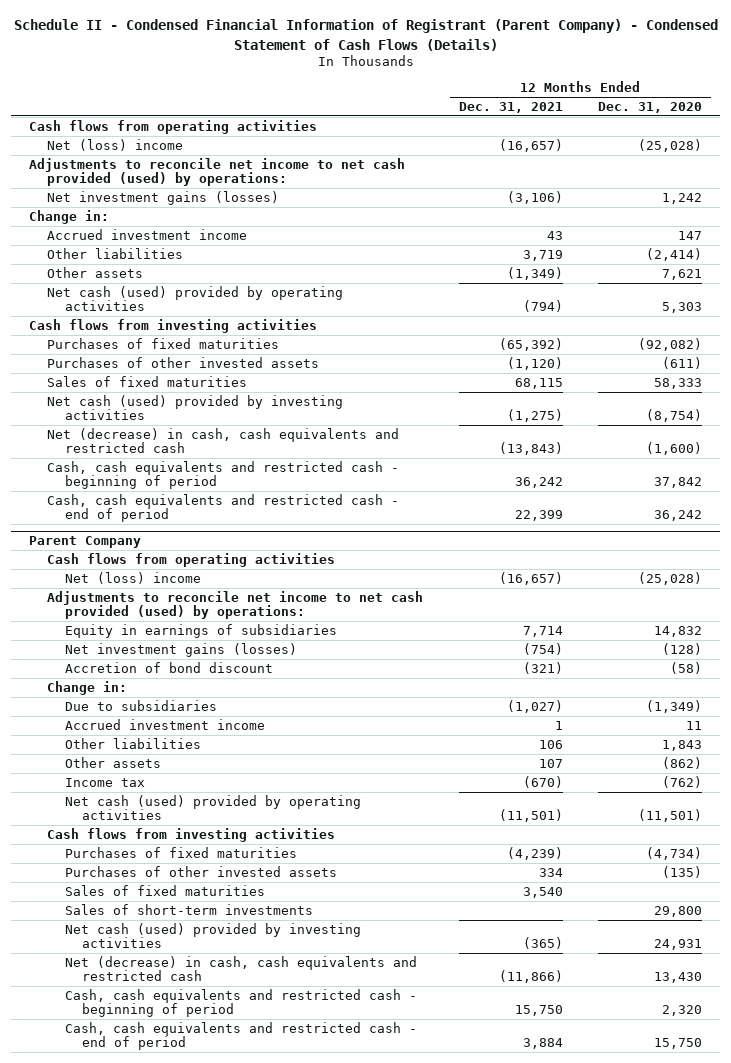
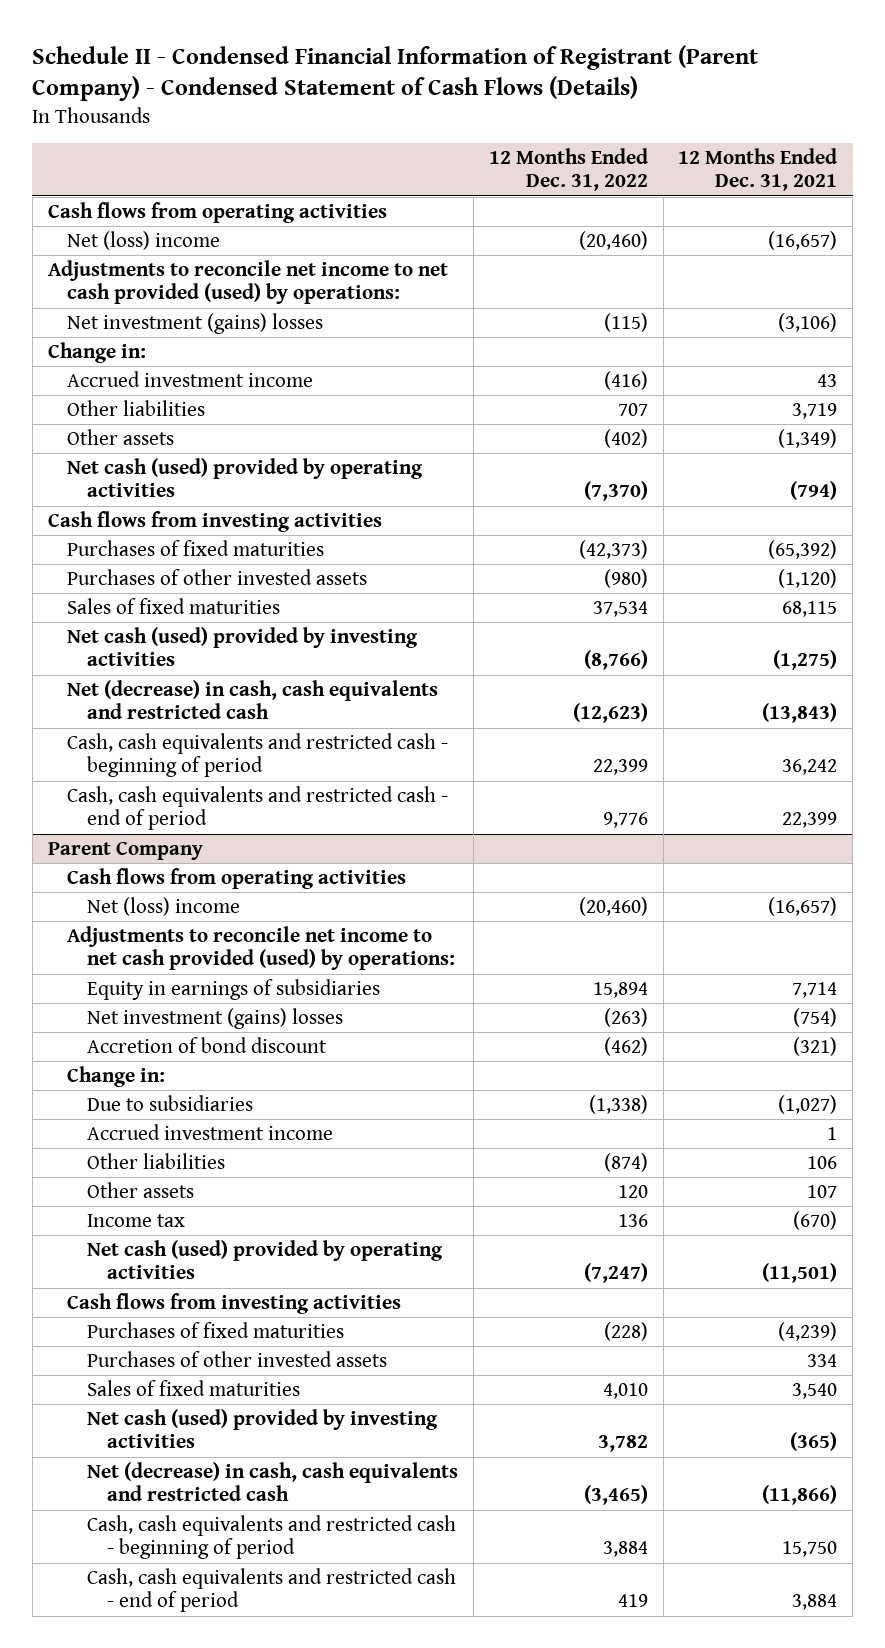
[598,101,703,113] Dec. 31, 2020 -> none
none -> [488,148,648,192] 12 Months Ended Dec. 31, 2022
[46,190,279,205] Net investment gains (losses) -> [67,312,324,334] Net investment (gains) losses
[64,642,297,657] Net investment gains (losses) -> [87,1007,344,1029] Net investment (gains) losses
[64,903,313,915] Sales of short-term investments -> none

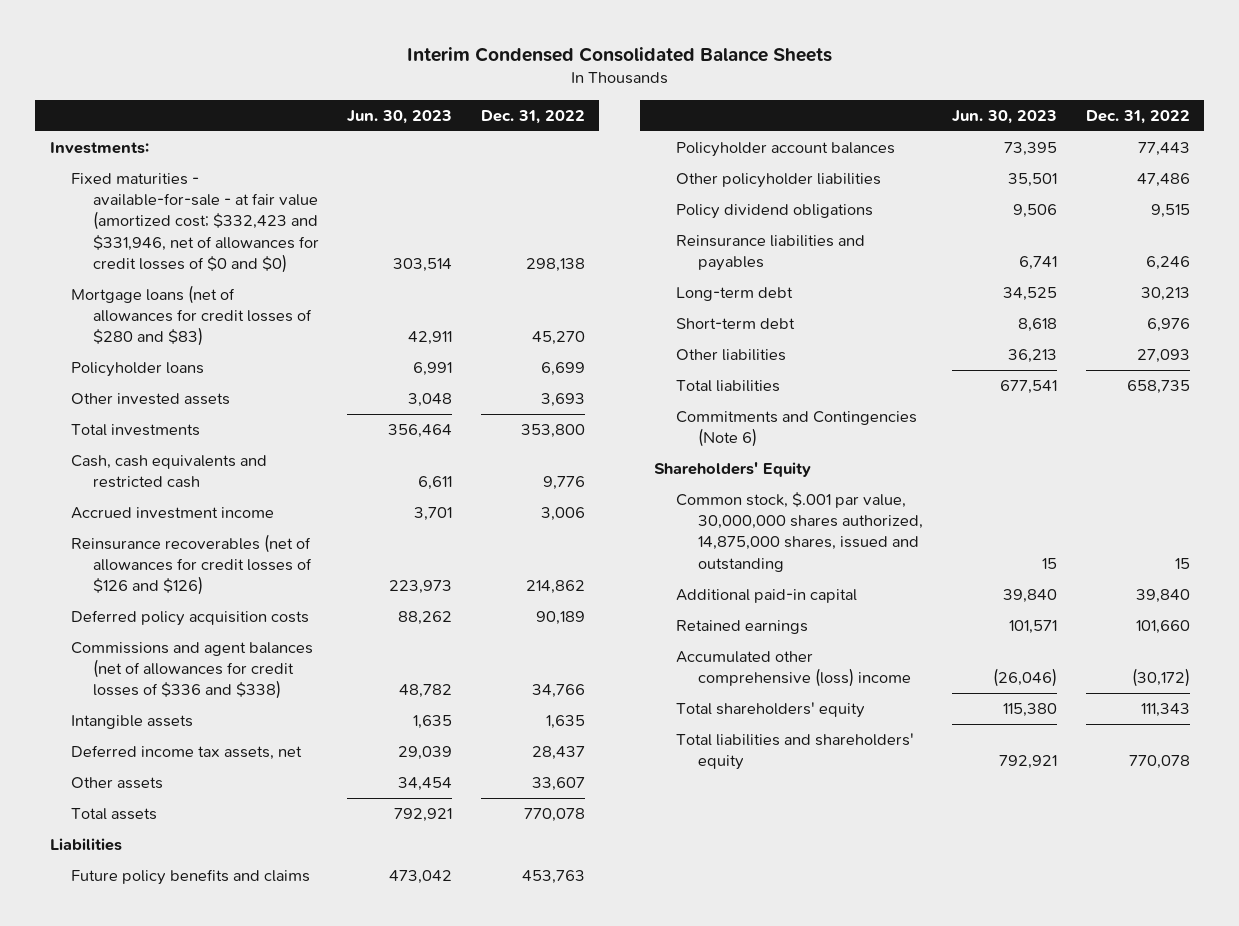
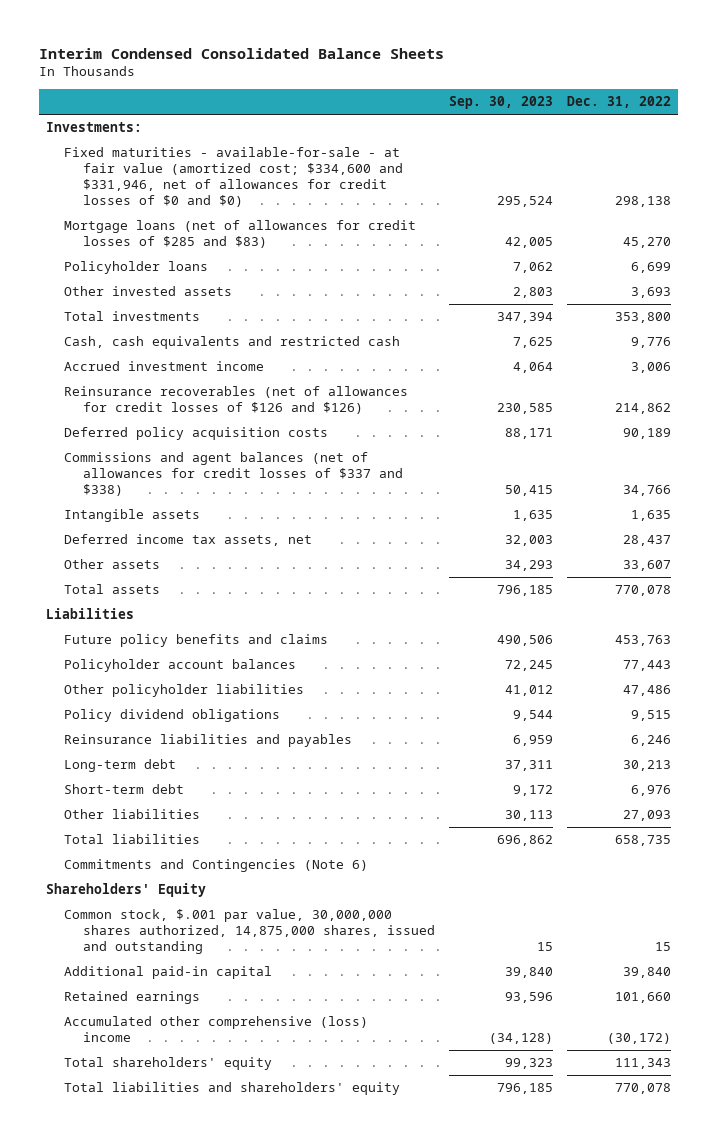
[347,109,453,124] Jun. 30, 2023 -> none
none -> [449,96,554,110] Sep. 30, 2023
[71,173,319,273] Fixed maturities - available-for-sale - at fair value (amortized cost; $332,423 and $331,946, net of allowances for credit losses of $0 and $0) -> [64,147,404,208] Fixed maturities - available-for-sale - at fair value (amortized cost; $334,600 and $331,946, net of allowances for credit losses of $0 and $0)
[71,285,312,347] Mortgage loans (net of allowances for credit losses of $280 and $83) -> [64,220,417,249] Mortgage loans (net of allowances for credit losses of $285 and $83)
[71,642,314,700] Commissions and agent balances (net of allowances for credit losses of $336 and $338) -> [64,452,404,497] Commissions and agent balances (net of allowances for credit losses of $337 and $338)

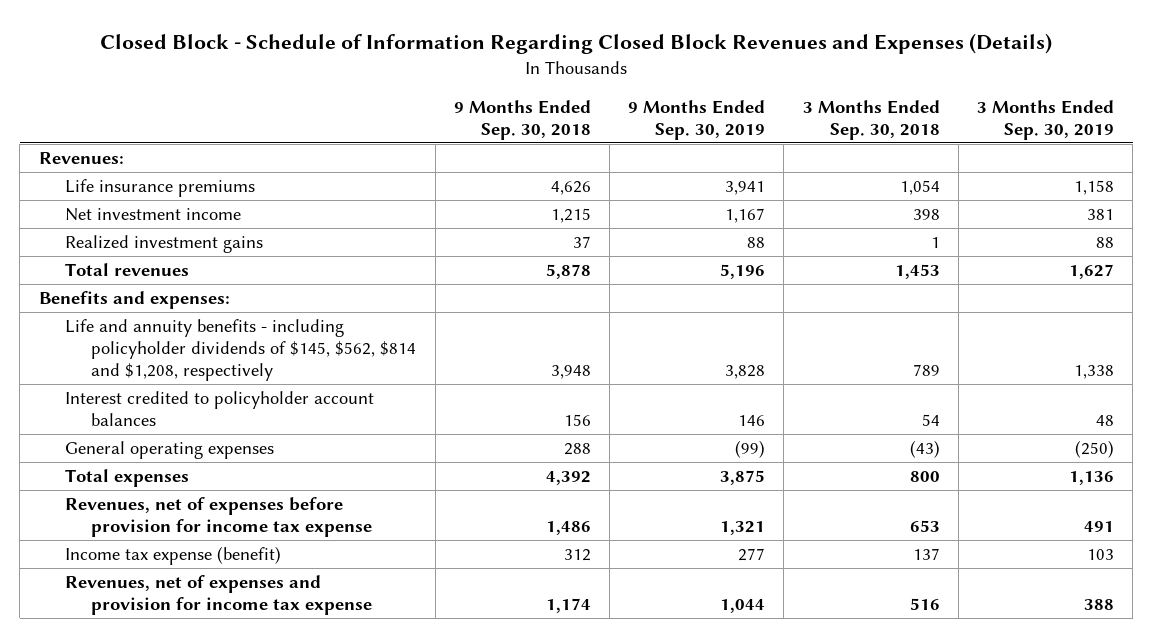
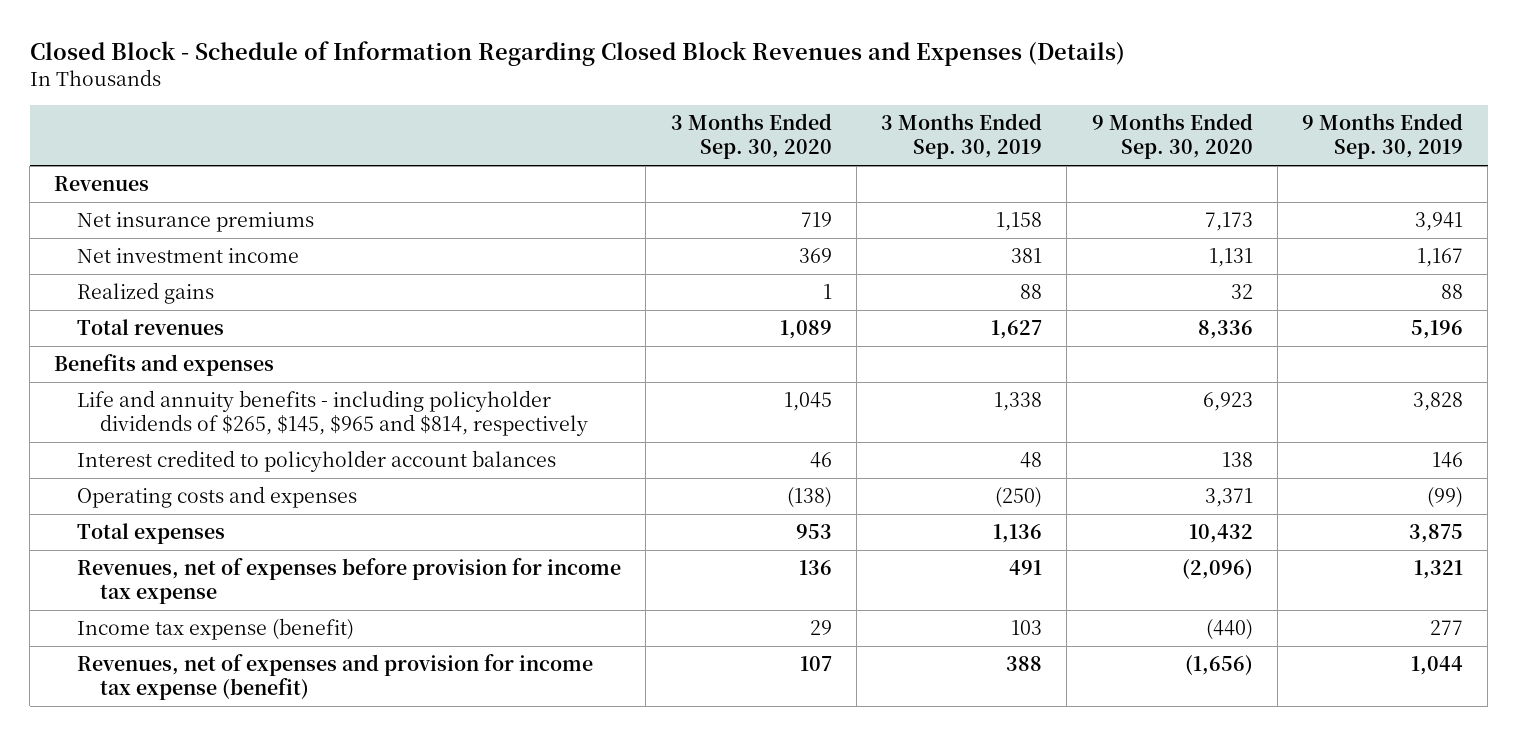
[453,99,591,140] 9 Months Ended Sep. 30, 2018 -> none
[802,99,940,140] 3 Months Ended Sep. 30, 2018 -> none
none -> [670,113,832,160] 3 Months Ended Sep. 30, 2020
none -> [1091,113,1253,160] 9 Months Ended Sep. 30, 2020
[38,151,124,164] Revenues: -> [54,176,150,192] Revenues
[64,178,255,197] Life insurance premiums -> [77,212,315,233] Net insurance premiums
[64,234,263,253] Realized investment gains -> [77,282,215,305] Realized gains
[38,290,230,309] Benefits and expenses: -> [54,354,275,377] Benefits and expenses
[64,318,417,382] Life and annuity benefits - including policyholder dividends of $145, $562, $814 and $1,208, respectively -> [77,390,588,437] Life and annuity benefits - including policyholder dividends of $265, $145, $965 and $814, respectively
[64,440,274,459] General operating expenses -> [77,486,358,509] Operating costs and expenses
[64,574,373,615] Revenues, net of expenses and provision for income tax expense -> [77,654,594,701] Revenues, net of expenses and provision for income tax expense (benefit)

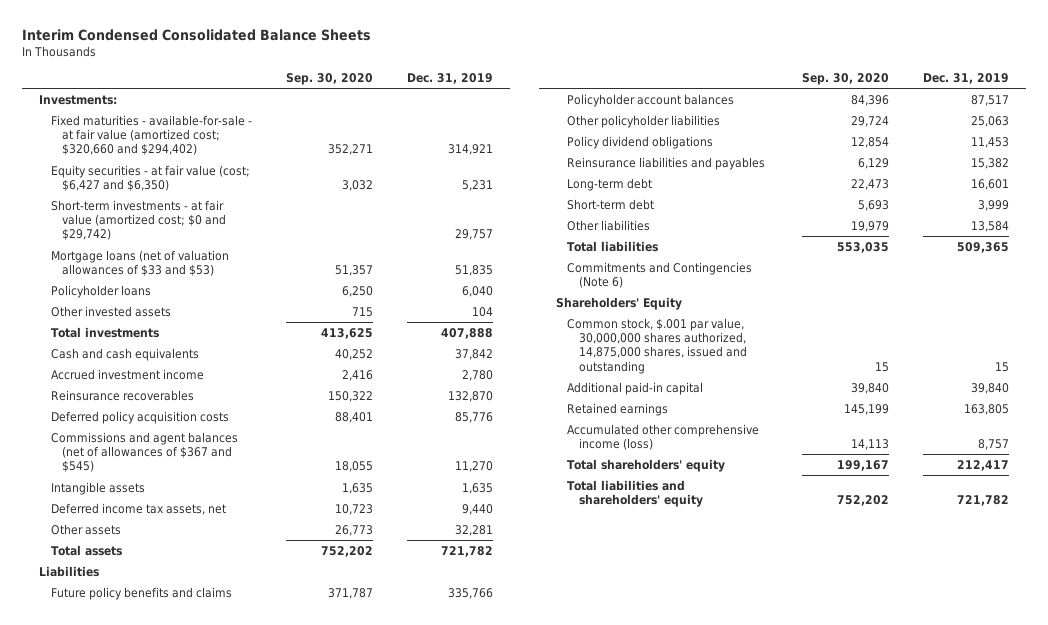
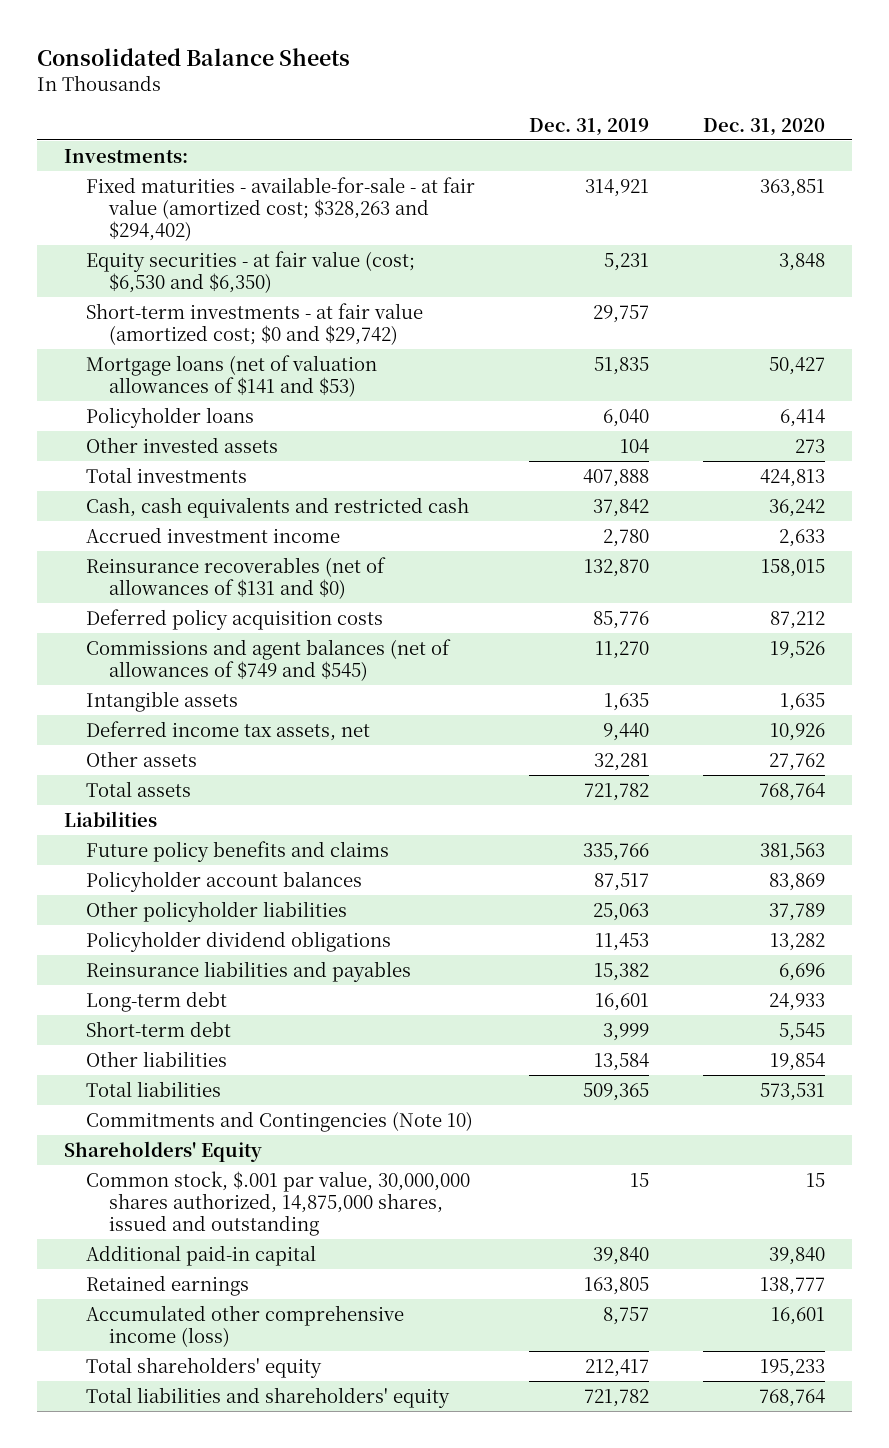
[22,29,372,42] Interim Condensed Consolidated Balance Sheets -> [36,47,350,66] Consolidated Balance Sheets
[285,73,373,86] Sep. 30, 2020 -> none
none -> [703,117,826,136] Dec. 31, 2020
[50,114,252,156] Fixed maturities - available-for-sale - at fair value (amortized cost; $320,660 and $294,402) -> [86,176,476,241] Fixed maturities - available-for-sale - at fair value (amortized cost; $328,263 and $294,402)
[50,164,250,192] Equity securities - at fair value (cost; $6,427 and $6,350) -> [86,250,416,293] Equity securities - at fair value (cost; $6,530 and $6,350)
[50,249,229,277] Mortgage loans (net of valuation allowances of $33 and $53) -> [86,354,378,397] Mortgage loans (net of valuation allowances of $141 and $53)
[50,347,199,361] Cash and cash equivalents -> [86,496,470,518] Cash, cash equivalents and restricted cash
[50,389,194,401] Reinsurance recoverables -> [86,556,387,599] Reinsurance recoverables (net of allowances of $131 and $0)
[50,431,238,473] Commissions and agent balances (net of allowances of $367 and $545) -> [86,638,452,681] Commissions and agent balances (net of allowances of $749 and $545)
[567,135,714,149] Policy dividend obligations -> [86,930,392,952] Policyholder dividend obligations
[567,261,753,289] Commitments and Contingencies (Note 6) -> [86,1110,474,1132] Commitments and Contingencies (Note 10)

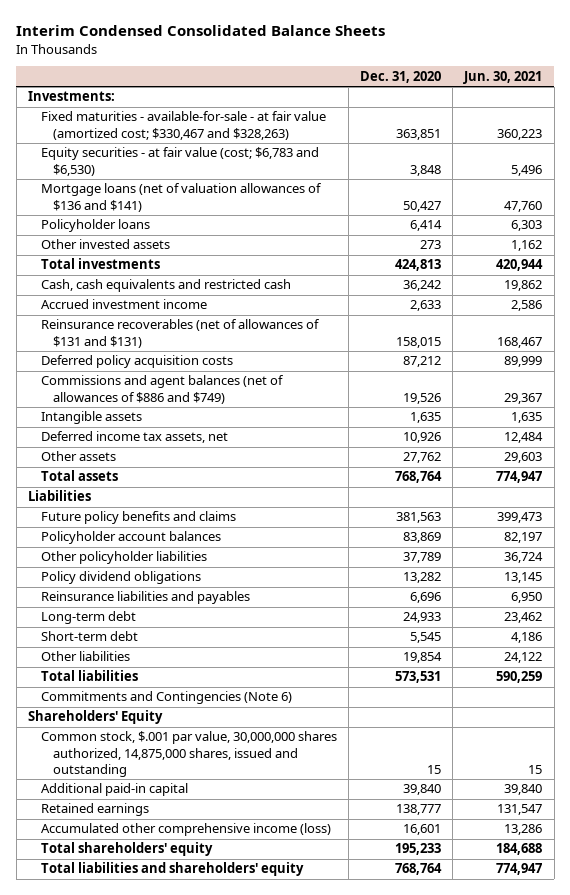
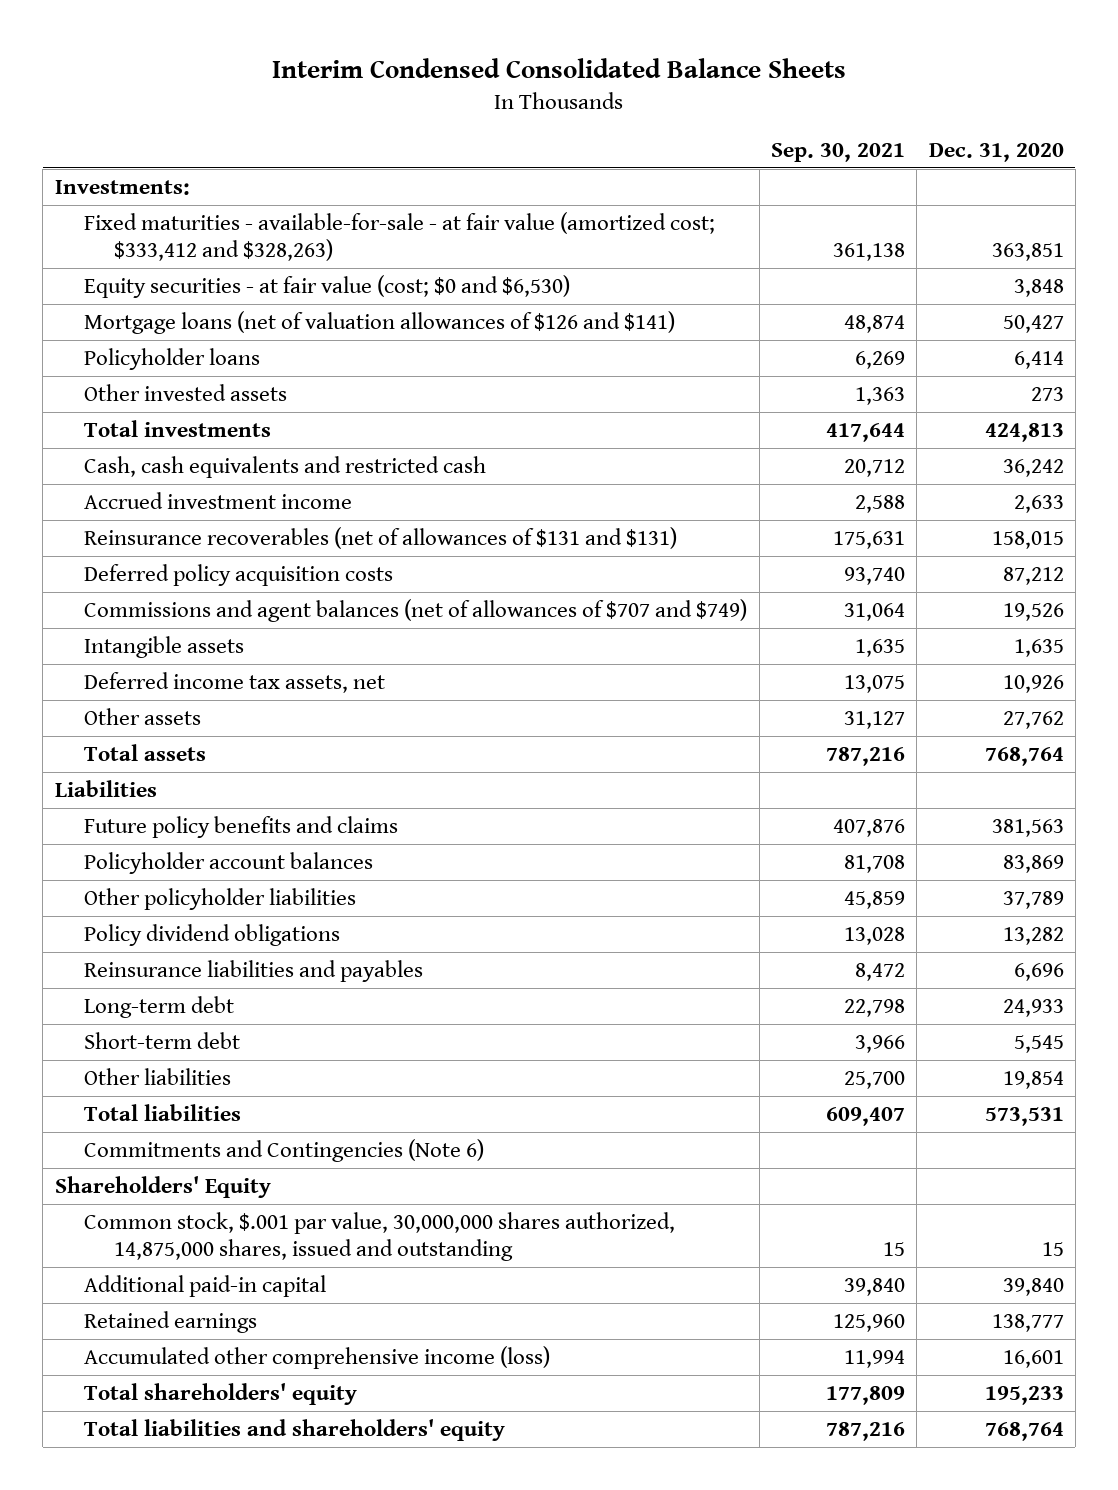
[463,70,543,84] Jun. 30, 2021 -> none
none -> [770,143,905,163] Sep. 30, 2021
[40,111,326,140] Fixed maturities - available-for-sale - at fair value (amortized cost; $330,467 and $328,263) -> [84,211,716,262] Fixed maturities - available-for-sale - at fair value (amortized cost; $333,412 and $328,263)
[40,147,319,176] Equity securities - at fair value (cost; $6,783 and $6,530) -> [84,274,571,298] Equity securities - at fair value (cost; $0 and $6,530)
[40,183,322,212] Mortgage loans (net of valuation allowances of $136 and $141) -> [84,310,676,334] Mortgage loans (net of valuation allowances of $126 and $141)
[40,375,284,404] Commissions and agent balances (net of allowances of $886 and $749) -> [84,598,748,622] Commissions and agent balances (net of allowances of $707 and $749)

